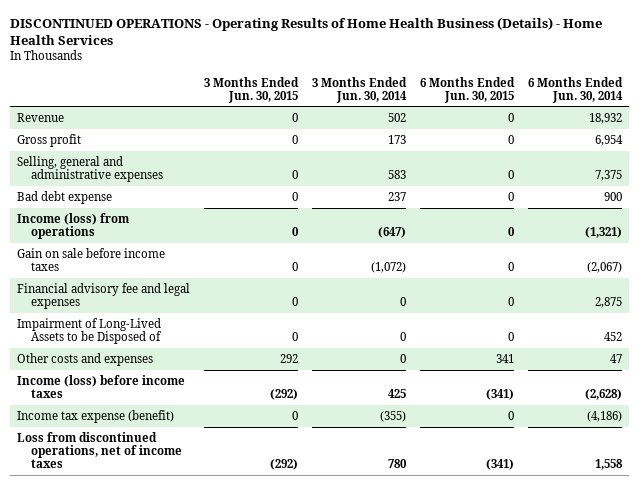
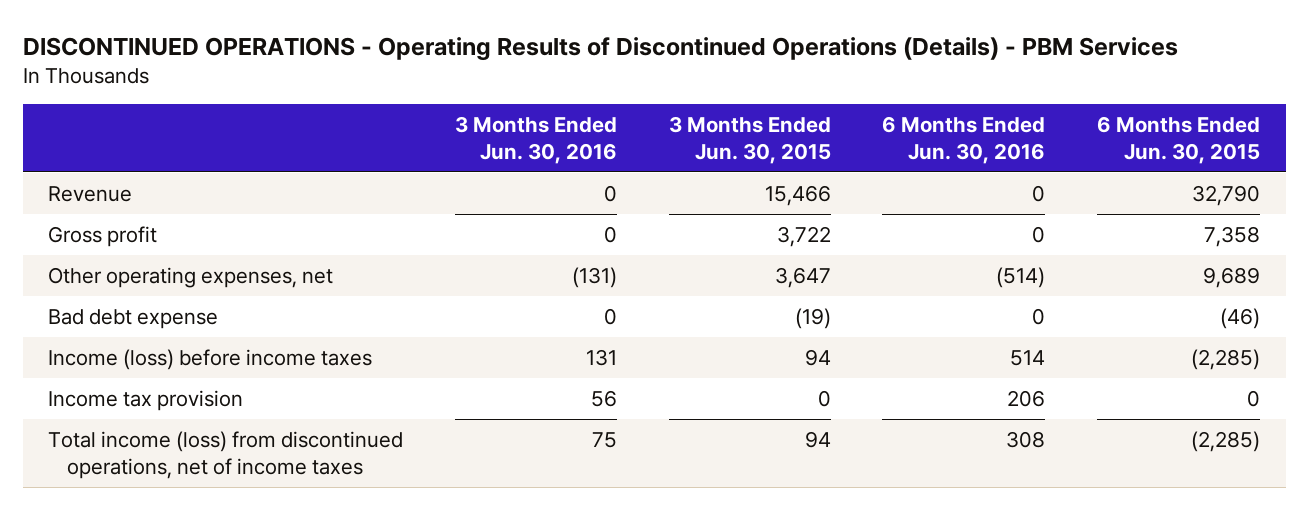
[9,16,602,46] DISCONTINUED OPERATIONS - Operating Results of Home Health Business (Details) - Home Health Services -> [22,37,1178,62] DISCONTINUED OPERATIONS - Operating Results of Discontinued Operations (Details) - PBM Services
[312,76,408,103] 3 Months Ended Jun. 30, 2014 -> none
[528,76,624,103] 6 Months Ended Jun. 30, 2014 -> none
none -> [455,115,618,164] 3 Months Ended Jun. 30, 2016
none -> [882,115,1046,164] 6 Months Ended Jun. 30, 2016
[16,155,163,183] Selling, general and administrative expenses -> none
[16,212,130,240] Income (loss) from operations -> none
[16,247,165,272] Gain on sale before income taxes -> none
[16,282,190,310] Financial advisory fee and legal expenses -> none
[16,317,162,345] Impairment of Long-Lived Assets to be Disposed of -> none
[16,352,153,366] Other costs and expenses -> none
[292,112,299,122] 0 -> [764,184,831,206] 15,466
[508,112,515,122] 0 -> [1192,184,1261,206] 32,790
[292,134,299,144] 0 -> [776,225,831,247] 3,722
[508,134,515,144] 0 -> [1204,225,1261,247] 7,358
none -> [48,266,334,288] Other operating expenses, net
[292,191,299,201] 0 -> [794,307,831,329] (19)
[508,191,515,201] 0 -> [1220,307,1261,329] (46)
[270,389,299,401] (292) -> [804,348,831,366] 94
[486,389,515,401] (341) -> [1191,348,1261,370] (2,285)
[16,409,174,423] Income tax expense (benefit) -> [48,389,244,411] Income tax provision
[16,431,182,469] Loss from discontinued operations, net of income taxes -> [48,430,404,479] Total income (loss) from discontinued operations, net of income taxes
[270,459,299,471] (292) -> [804,430,831,448] 94
[486,459,515,471] (341) -> [1191,430,1261,452] (2,285)

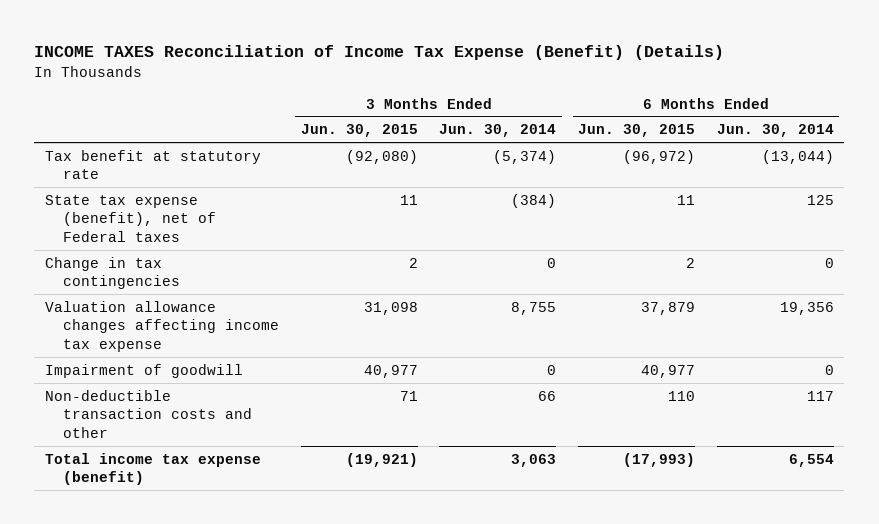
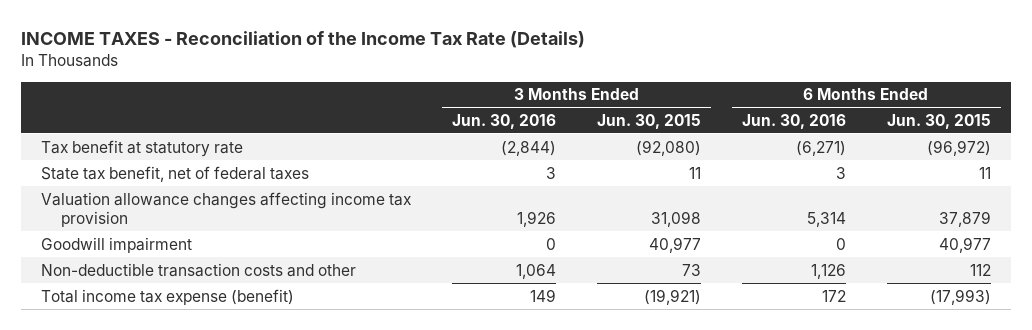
[34,44,725,60] INCOME TAXES Reconciliation of Income Tax Expense (Benefit) (Details) -> [20,30,585,48] INCOME TAXES - Reconciliation of the Income Tax Rate (Details)
[439,124,557,138] Jun. 30, 2014 -> none
[716,124,834,138] Jun. 30, 2014 -> none
none -> [452,113,557,129] Jun. 30, 2016
none -> [742,113,847,129] Jun. 30, 2016
[45,256,181,290] Change in tax contingencies -> none
[45,194,217,242] State tax expense (benefit), net of Federal taxes -> [41,165,310,182] State tax benefit, net of federal taxes
[45,300,280,352] Valuation allowance changes affecting income tax expense -> [41,191,412,227] Valuation allowance changes affecting income tax provision
[45,363,244,378] Impairment of goodwill -> [41,236,193,253] Goodwill impairment
[399,390,418,401] 71 -> [682,263,702,276] 73
[667,390,695,401] 110 -> [969,263,991,276] 112

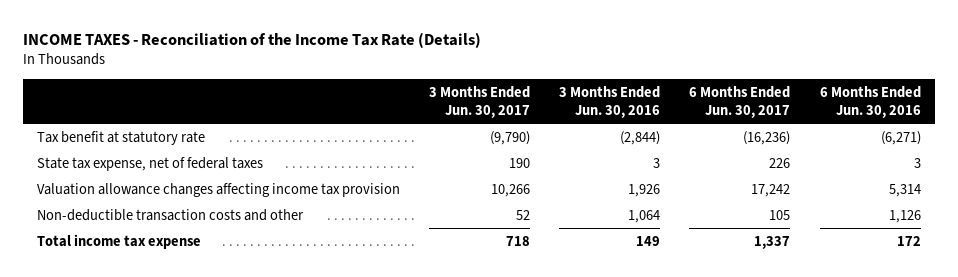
[597,113,702,129] Jun. 30, 2015 -> none
[886,113,991,129] Jun. 30, 2015 -> none
none -> [429,85,531,118] 3 Months Ended Jun. 30, 2017
none -> [689,85,791,118] 6 Months Ended Jun. 30, 2017
[41,165,310,182] State tax benefit, net of federal taxes -> [37,156,264,171] State tax expense, net of federal taxes
[41,236,193,253] Goodwill impairment -> none
[41,288,295,305] Total income tax expense (benefit) -> [37,233,202,249] Total income tax expense

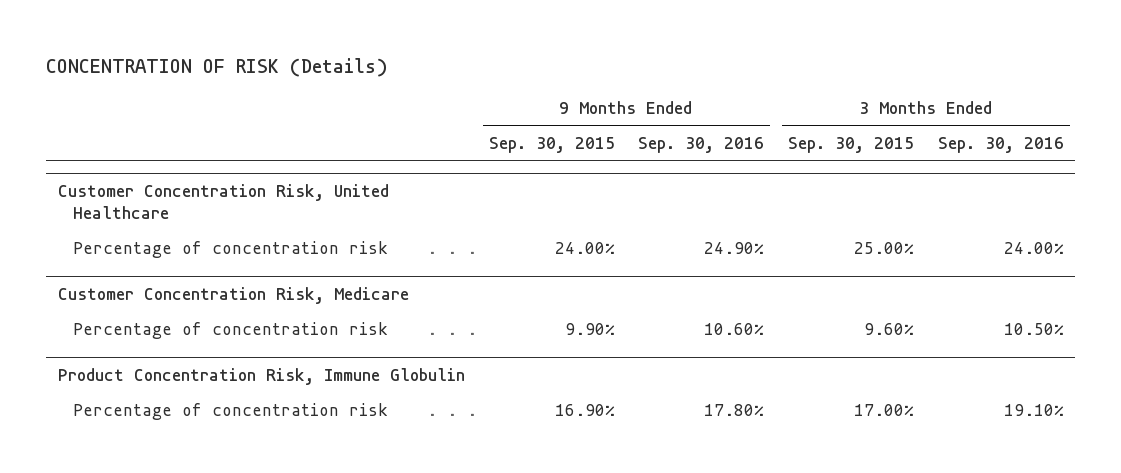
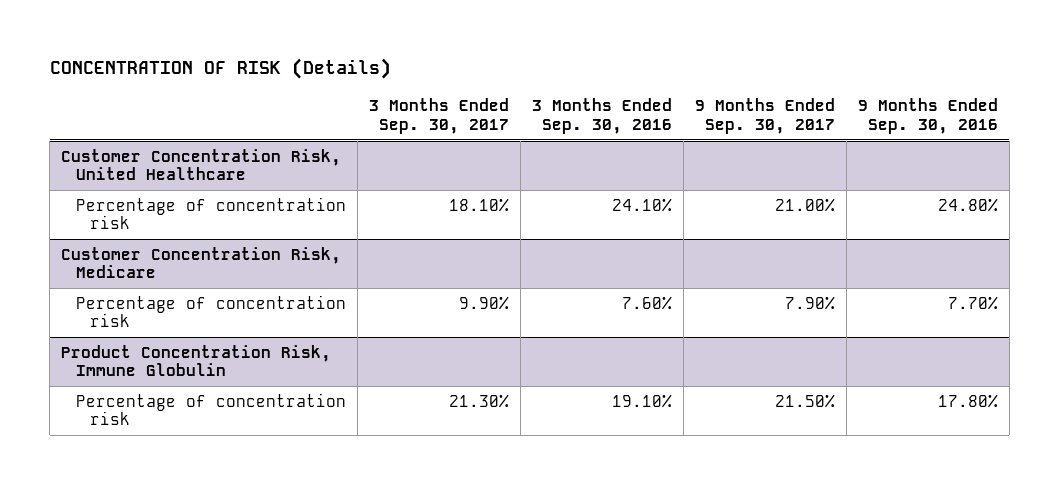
[488,137,615,154] Sep. 30, 2015 -> none
[787,137,914,154] Sep. 30, 2015 -> none
none -> [368,98,509,134] 3 Months Ended Sep. 30, 2017
none -> [694,98,835,134] 9 Months Ended Sep. 30, 2017
[704,241,765,254] 24.90% -> [937,197,998,212] 24.80%
[1003,241,1064,254] 24.00% -> [611,197,672,212] 24.10%
[704,322,765,335] 10.60% -> [947,295,998,310] 7.70%
[1003,322,1064,335] 10.50% -> [621,295,672,310] 7.60%

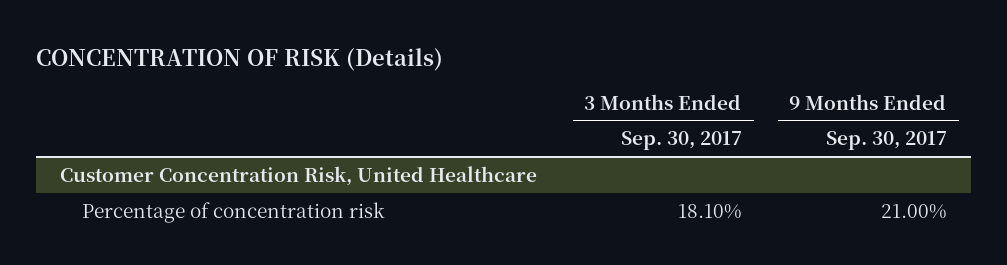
[531,98,672,134] 3 Months Ended Sep. 30, 2016 -> none
[857,98,998,134] 9 Months Ended Sep. 30, 2016 -> none
[61,246,342,279] Customer Concentration Risk, Medicare -> none
[75,294,346,328] Percentage of concentration risk -> none
[61,344,332,377] Product Concentration Risk, Immune Globulin -> none
[75,392,346,426] Percentage of concentration risk -> none

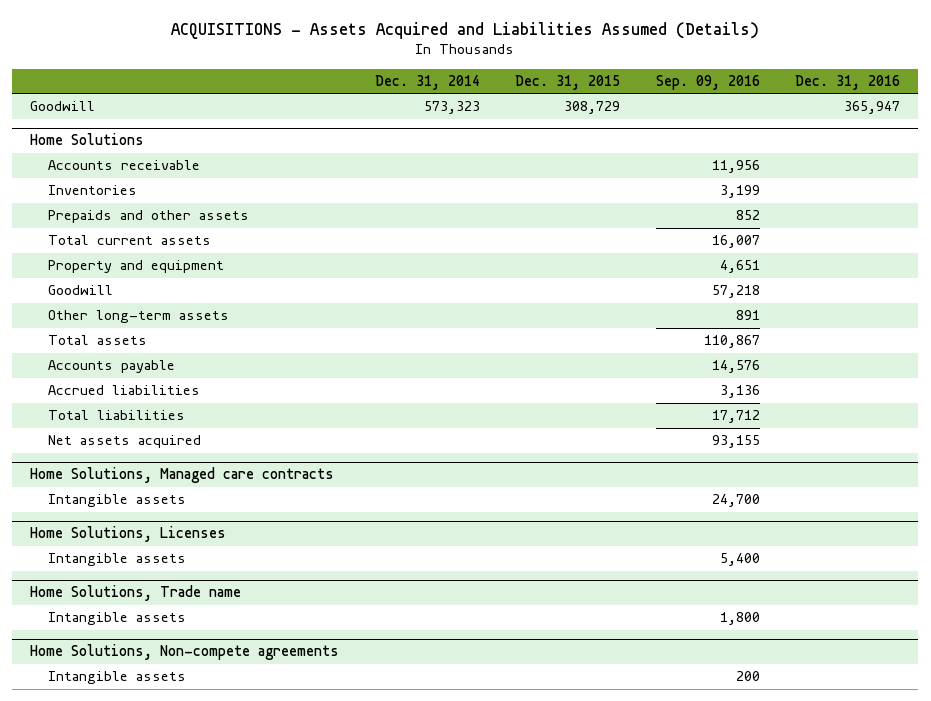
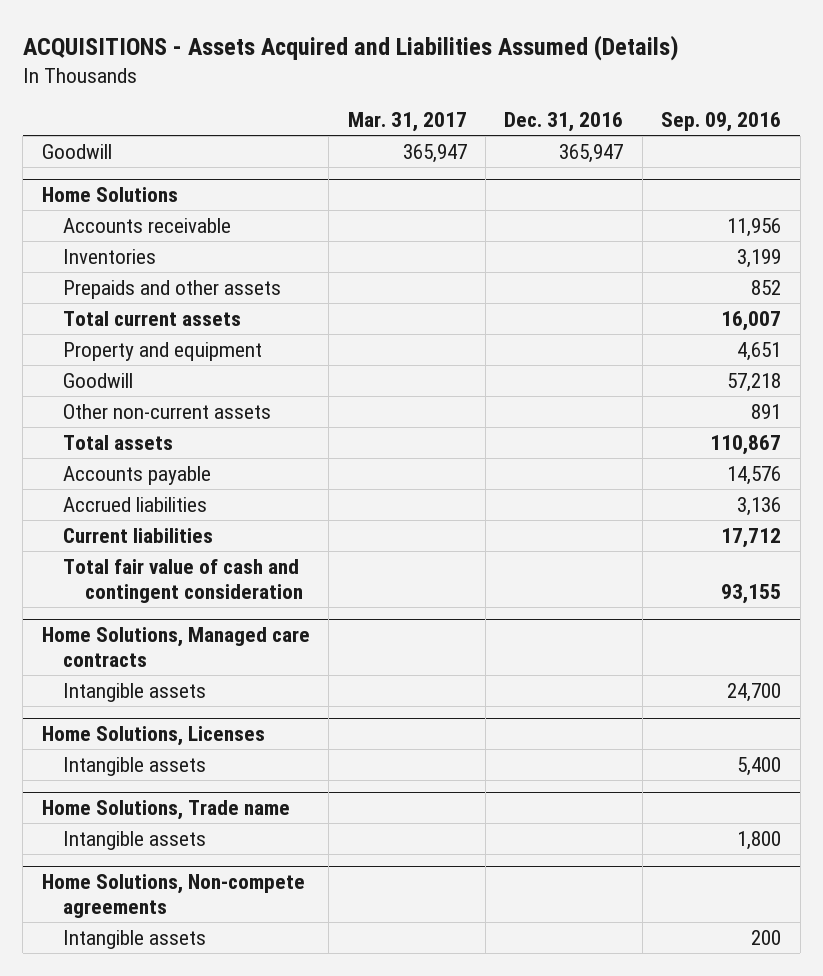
[374,75,480,91] Dec. 31, 2014 -> none
[515,75,621,91] Dec. 31, 2015 -> none
none -> [347,111,467,132] Mar. 31, 2017
[47,310,229,324] Other long-term assets -> [63,403,272,419] Other non-current assets
[47,410,185,421] Total liabilities -> [63,527,214,543] Current liabilities
[47,435,201,449] Net assets acquired -> [63,558,303,603] Total fair value of cash and contingent consideration

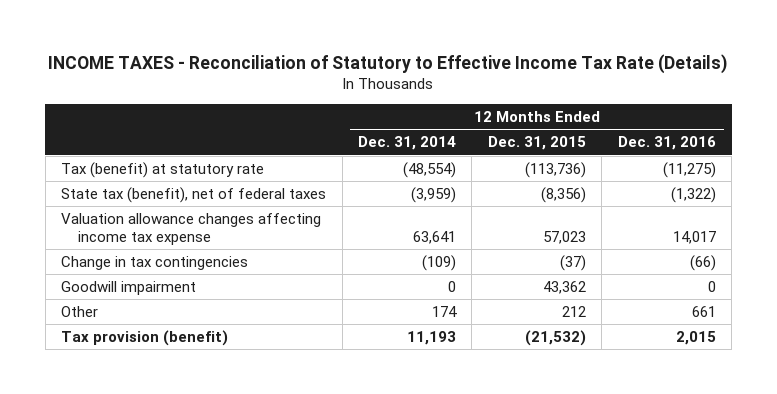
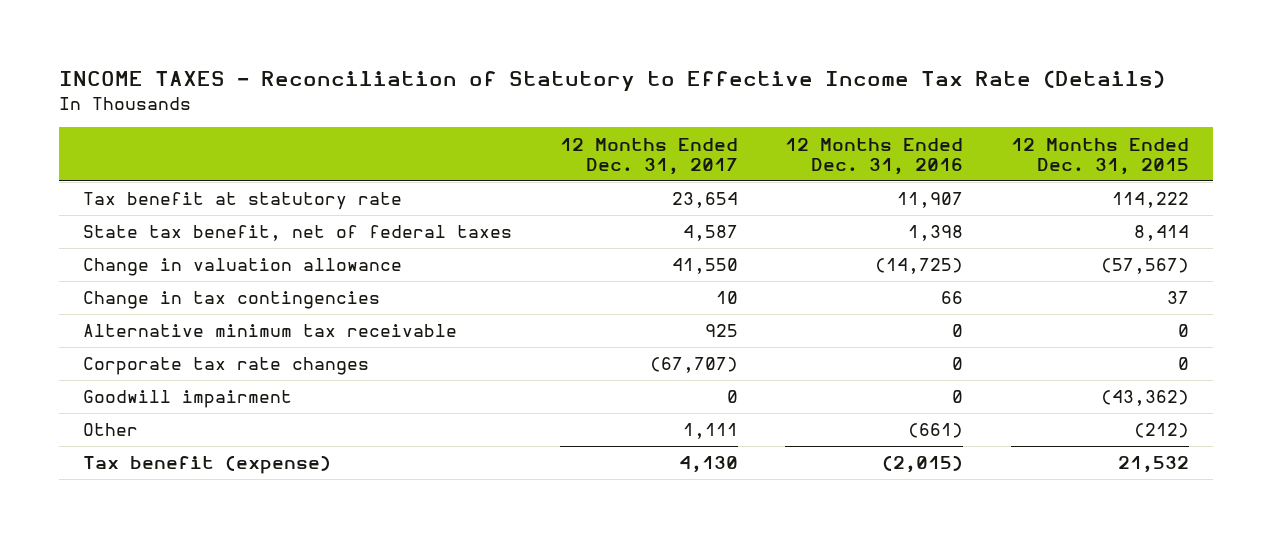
[358,136,457,151] Dec. 31, 2014 -> none
none -> [559,137,738,175] 12 Months Ended Dec. 31, 2017
[61,162,265,179] Tax (benefit) at statutory rate -> [83,192,403,211] Tax benefit at statutory rate
[524,162,586,179] (113,736) -> [1112,192,1190,209] 114,222
[662,162,716,179] (11,275) -> [897,192,964,209] 11,907
[61,187,327,204] State tax (benefit), net of federal taxes -> [83,225,513,242] State tax benefit, net of federal taxes
[540,187,586,204] (8,356) -> [1134,225,1190,242] 8,414
[670,187,716,204] (1,322) -> [908,225,964,242] 1,398
[61,213,322,245] Valuation allowance changes affecting income tax expense -> [83,258,403,277] Change in valuation allowance
[542,230,586,244] 57,023 -> [1101,258,1190,275] (57,567)
[672,230,716,244] 14,017 -> [875,258,964,275] (14,725)
[559,255,586,272] (37) -> [1167,291,1190,305] 37
[689,255,716,272] (66) -> [941,291,964,305] 66
none -> [83,324,458,338] Alternative minimum tax receivable
none -> [83,357,370,376] Corporate tax rate changes
[542,281,586,295] 43,362 -> [1101,390,1190,407] (43,362)
[561,306,586,318] 212 -> [1134,423,1190,439] (212)
[691,306,716,318] 661 -> [908,423,964,439] (661)
[61,330,229,347] Tax provision (benefit) -> [83,455,332,475] Tax benefit (expense)
[524,330,586,347] (21,532) -> [1118,456,1190,474] 21,532
[675,331,716,346] 2,015 -> [882,455,964,474] (2,015)

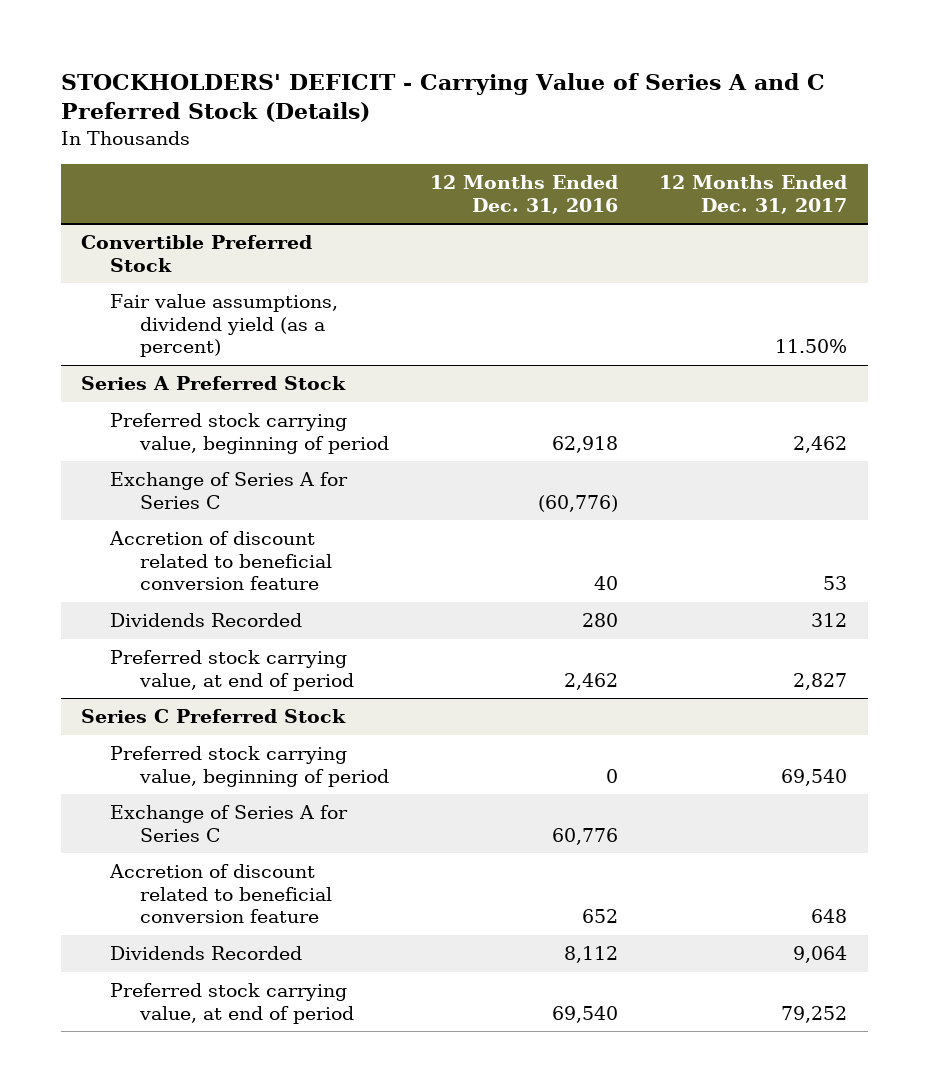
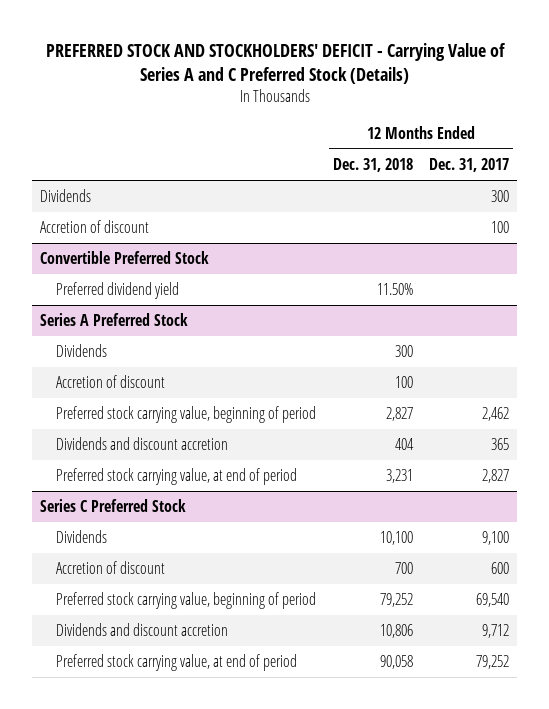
[60,73,825,123] STOCKHOLDERS' DEFICIT - Carrying Value of Series A and C Preferred Stock (Details) -> [45,42,506,84] PREFERRED STOCK AND STOCKHOLDERS' DEFICIT - Carrying Value of Series A and C Preferred Stock (Details)
[429,175,618,214] 12 Months Ended Dec. 31, 2016 -> none
none -> [332,158,413,173] Dec. 31, 2018
none -> [40,189,92,203] Dividends
none -> [40,220,150,234] Accretion of discount
[110,294,339,358] Fair value assumptions, dividend yield (as a percent) -> none
none -> [56,282,180,300] Preferred dividend yield
none -> [56,344,108,358] Dividends
none -> [56,375,166,389] Accretion of discount
[110,472,349,509] Exchange of Series A for Series C -> none
[109,531,332,591] Accretion of discount related to beneficial conversion feature -> none
[110,613,303,628] Dividends Recorded -> none
none -> [56,437,229,451] Dividends and discount accretion
none -> [56,530,108,544] Dividends
none -> [56,561,166,575] Accretion of discount
[110,805,349,842] Exchange of Series A for Series C -> none
[109,864,332,924] Accretion of discount related to beneficial conversion feature -> none
[110,946,303,961] Dividends Recorded -> none
none -> [56,623,229,637] Dividends and discount accretion

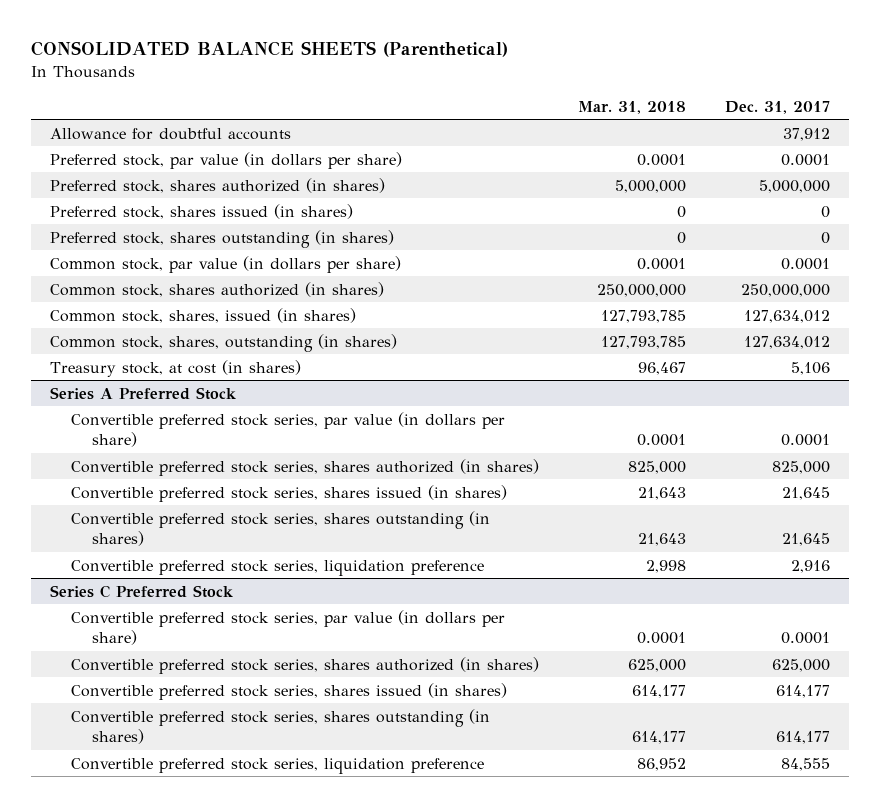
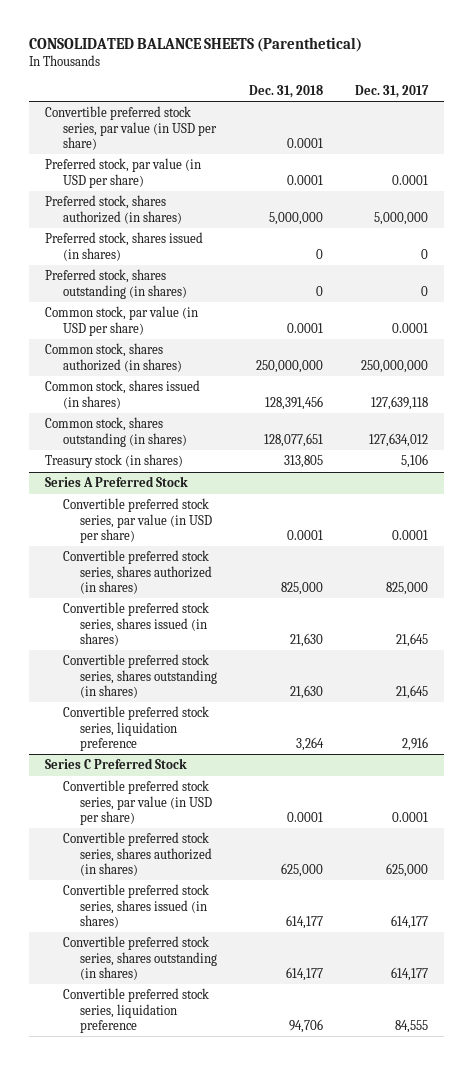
[577,100,686,114] Mar. 31, 2018 -> none
none -> [248,84,323,98] Dec. 31, 2018
[50,127,292,140] Allowance for doubtful accounts -> none
none -> [45,106,217,150] Convertible preferred stock series, par value (in USD per share)
[50,151,403,169] Preferred stock, par value (in dollars per share) -> [45,158,202,188] Preferred stock, par value (in USD per share)
[50,255,402,273] Common stock, par value (in dollars per share) -> [45,306,199,336] Common stock, par value (in USD per share)
[50,307,357,323] Common stock, shares, issued (in shares) -> [45,380,201,409] Common stock, shares issued (in shares)
[743,309,830,323] 127,634,012 -> [370,395,428,410] 127,639,118
[50,333,398,352] Common stock, shares, outstanding (in shares) -> [45,417,187,447] Common stock, shares outstanding (in shares)
[50,359,302,377] Treasury stock, at cost (in shares) -> [45,454,184,469] Treasury stock (in shares)
[70,411,505,447] Convertible preferred stock series, par value (in dollars per share) -> [62,498,212,543] Convertible preferred stock series, par value (in USD per share)
[70,609,505,645] Convertible preferred stock series, par value (in dollars per share) -> [62,780,212,825] Convertible preferred stock series, par value (in USD per share)

